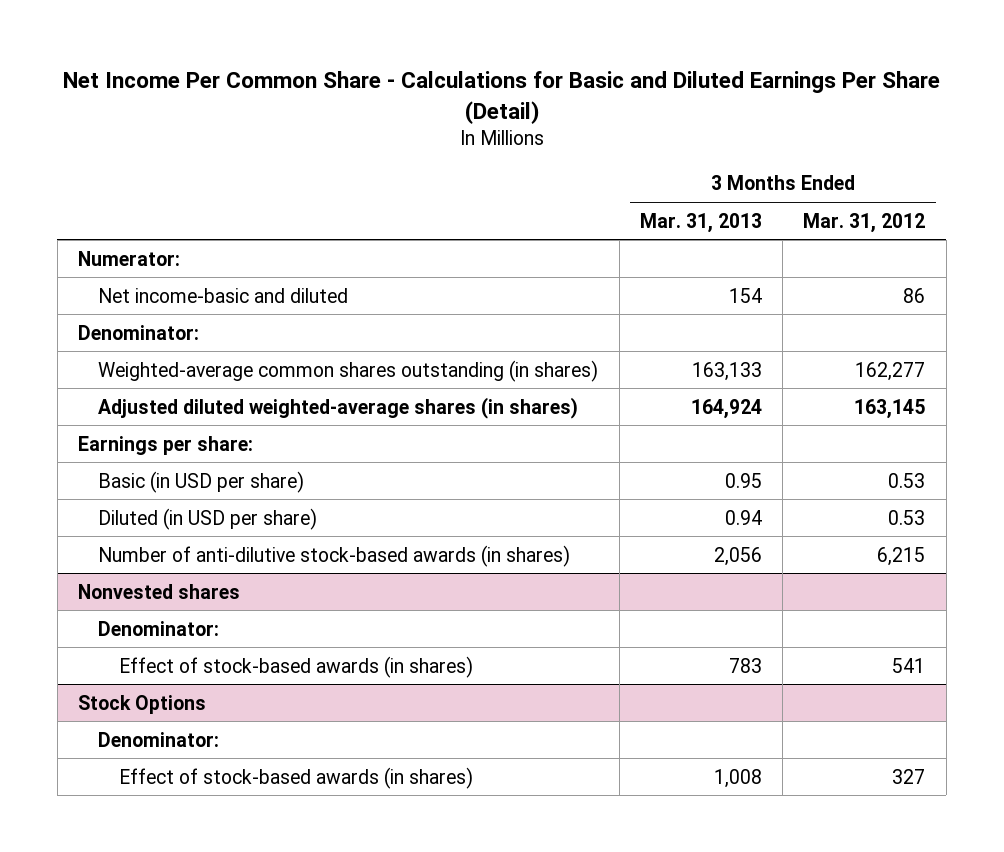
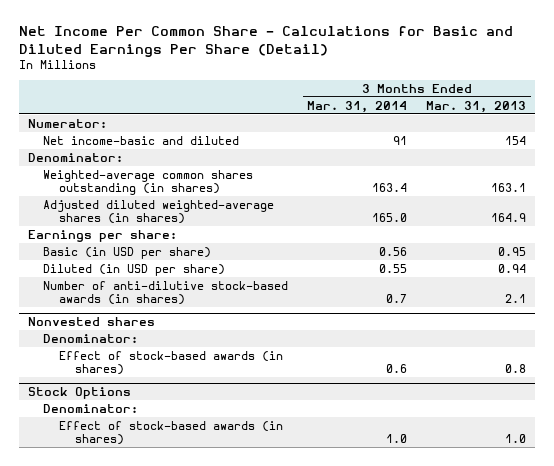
[803,212,926,233] Mar. 31, 2012 -> none
none -> [307,100,408,113] Mar. 31, 2014
[691,361,762,381] 163,133 -> [490,182,526,192] 163.1
[690,398,762,419] 164,924 -> [490,212,526,222] 164.9
[713,546,762,566] 2,056 -> [504,293,526,303] 2.1
[728,657,762,673] 783 -> [504,363,526,373] 0.8
[713,768,762,788] 1,008 -> [504,433,526,443] 1.0

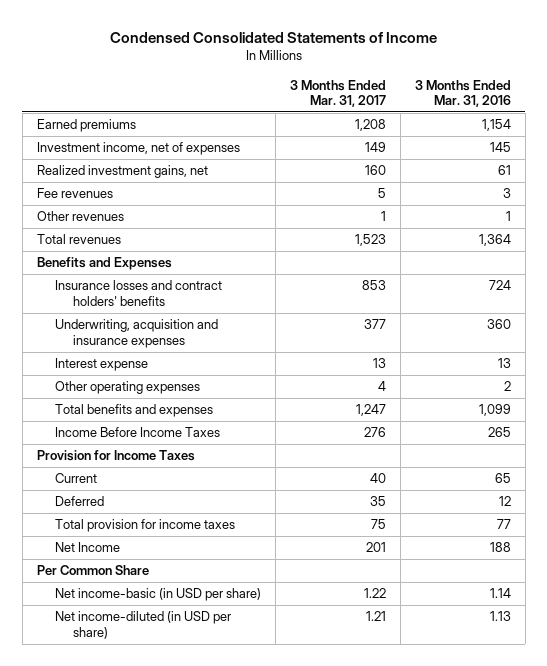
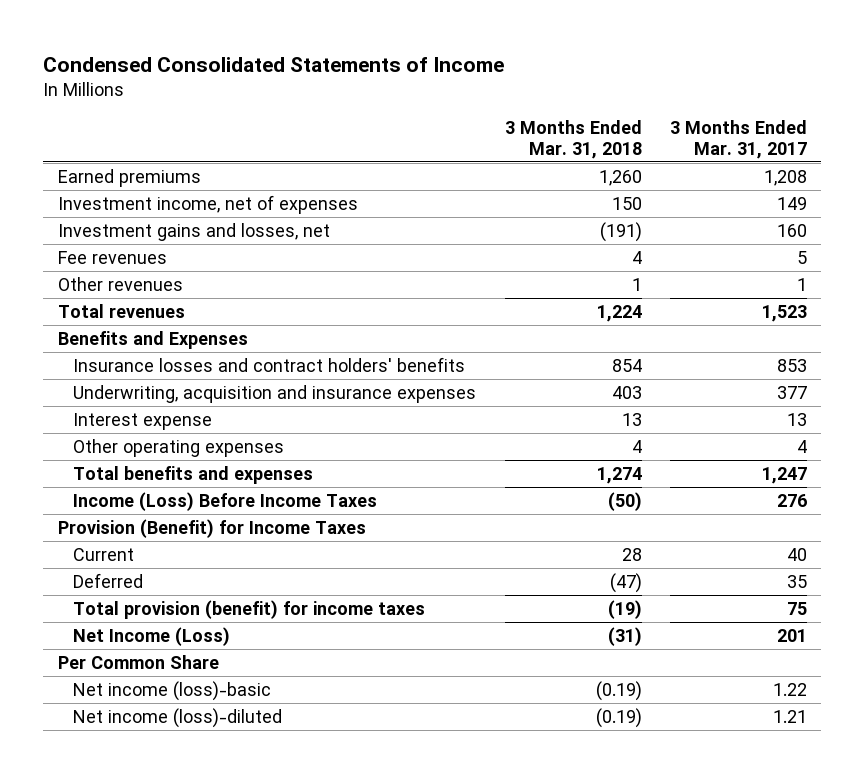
[414,79,511,108] 3 Months Ended Mar. 31, 2016 -> none
none -> [504,119,642,160] 3 Months Ended Mar. 31, 2018
[36,165,208,179] Realized investment gains, net -> [57,222,330,241] Investment gains and losses, net
[54,427,220,438] Income Before Income Taxes -> [73,491,378,511] Income (Loss) Before Income Taxes
[36,450,195,462] Provision for Income Taxes -> [57,518,366,538] Provision (Benefit) for Income Taxes
[54,519,235,533] Total provision for income taxes -> [73,599,426,619] Total provision (benefit) for income taxes
[54,542,120,553] Net Income -> [73,626,231,646] Net Income (Loss)
[54,588,261,602] Net income-basic (in USD per share) -> [73,680,272,701] Net income (loss)-basic
[54,611,231,639] Net income-diluted (in USD per share) -> [73,707,283,728] Net income (loss)-diluted

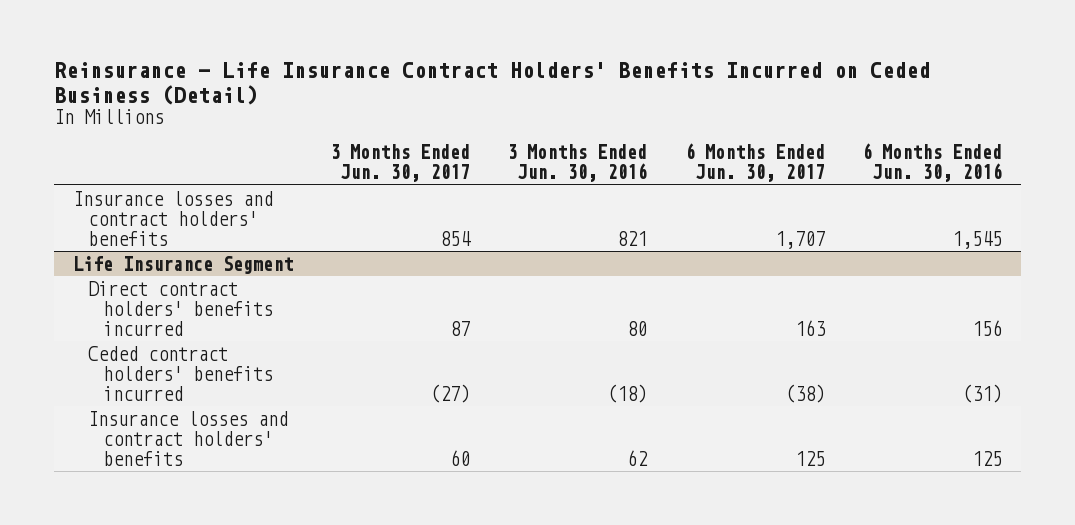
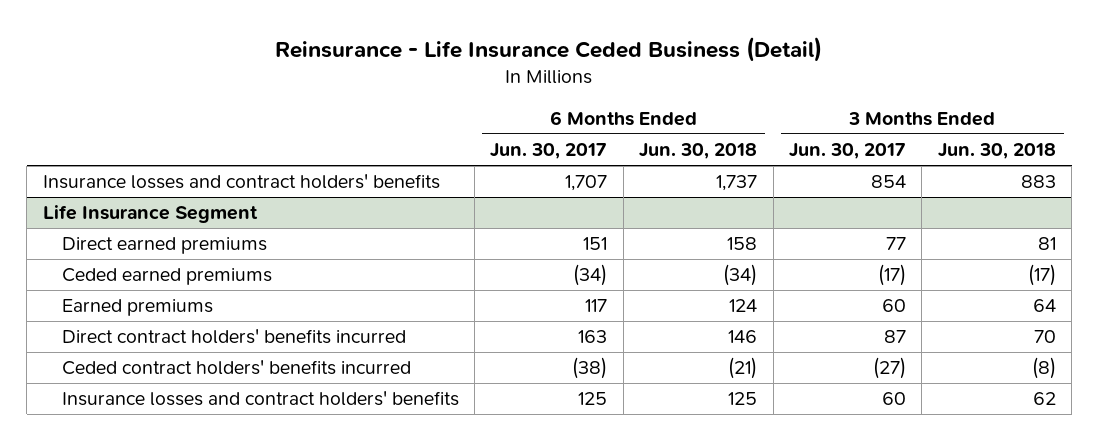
[53,62,930,105] Reinsurance - Life Insurance Contract Holders' Benefits Incurred on Ceded Business (Detail) -> [275,37,823,63] Reinsurance - Life Insurance Ceded Business (Detail)
[507,144,648,183] 3 Months Ended Jun. 30, 2016 -> none
[862,143,1003,183] 6 Months Ended Jun. 30, 2016 -> none
none -> [639,143,758,160] Jun. 30, 2018
none -> [937,143,1056,160] Jun. 30, 2018
none -> [61,237,267,255] Direct earned premiums
none -> [61,268,272,286] Ceded earned premiums
none -> [61,299,213,317] Earned premiums

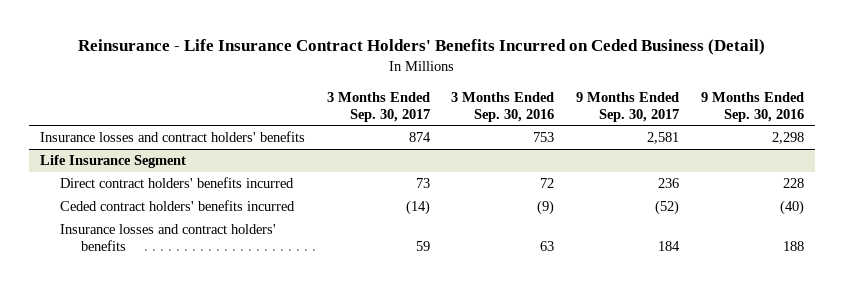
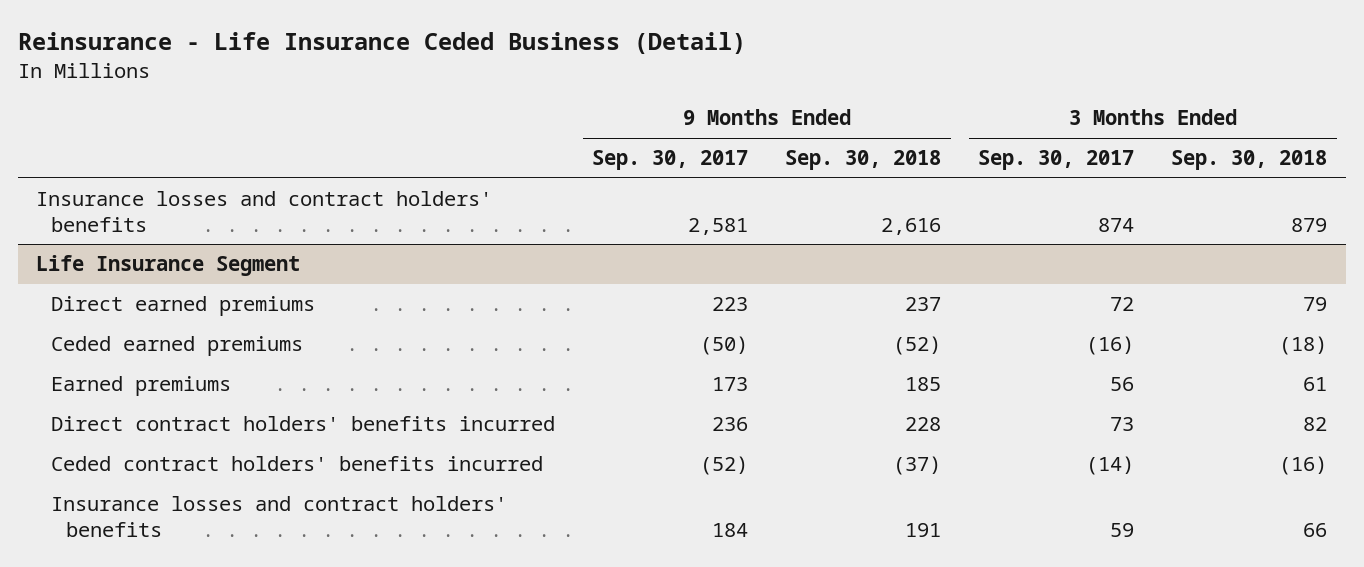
[77,39,765,56] Reinsurance - Life Insurance Contract Holders' Benefits Incurred on Ceded Business (Detail) -> [17,31,746,54] Reinsurance - Life Insurance Ceded Business (Detail)
[451,91,555,122] 3 Months Ended Sep. 30, 2016 -> none
[701,91,805,122] 9 Months Ended Sep. 30, 2016 -> none
none -> [785,150,942,171] Sep. 30, 2018
none -> [1171,150,1328,171] Sep. 30, 2018
none -> [51,296,316,317] Direct earned premiums
none -> [51,336,304,357] Ceded earned premiums
none -> [51,376,232,397] Earned premiums

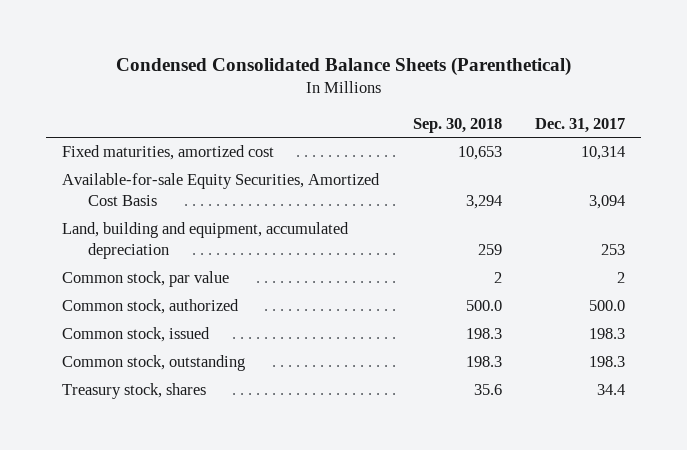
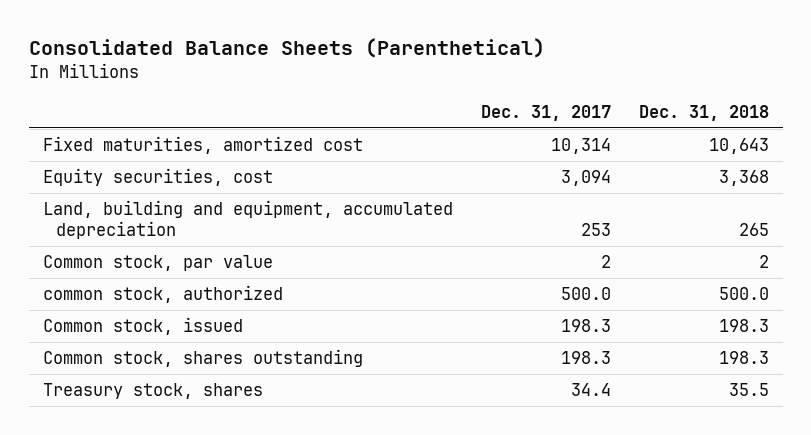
[115,57,571,77] Condensed Consolidated Balance Sheets (Parenthetical) -> [28,38,545,59] Consolidated Balance Sheets (Parenthetical)
[412,117,502,133] Sep. 30, 2018 -> none
none -> [638,104,769,121] Dec. 31, 2018
[62,173,381,207] Available-for-sale Equity Securities, Amortized Cost Basis -> [42,168,273,187] Equity securities, cost
[62,299,240,315] Common stock, authorized -> [42,285,283,304] common stock, authorized
[62,355,246,372] Common stock, outstanding -> [42,349,363,368] Common stock, shares outstanding

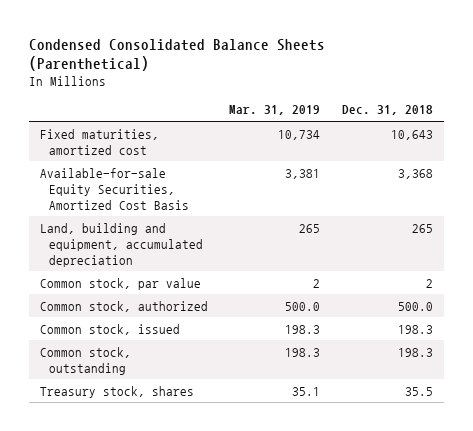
[28,38,545,59] Consolidated Balance Sheets (Parenthetical) -> [29,38,326,72] Condensed Consolidated Balance Sheets (Parenthetical)
[480,104,611,121] Dec. 31, 2017 -> none
none -> [229,105,321,116] Mar. 31, 2019
[42,168,273,187] Equity securities, cost -> [39,167,189,210] Available-for-sale Equity Securities, Amortized Cost Basis
[42,285,283,304] common stock, authorized -> [39,300,208,312] Common stock, authorized
[42,349,363,368] Common stock, shares outstanding -> [39,346,131,375] Common stock, outstanding

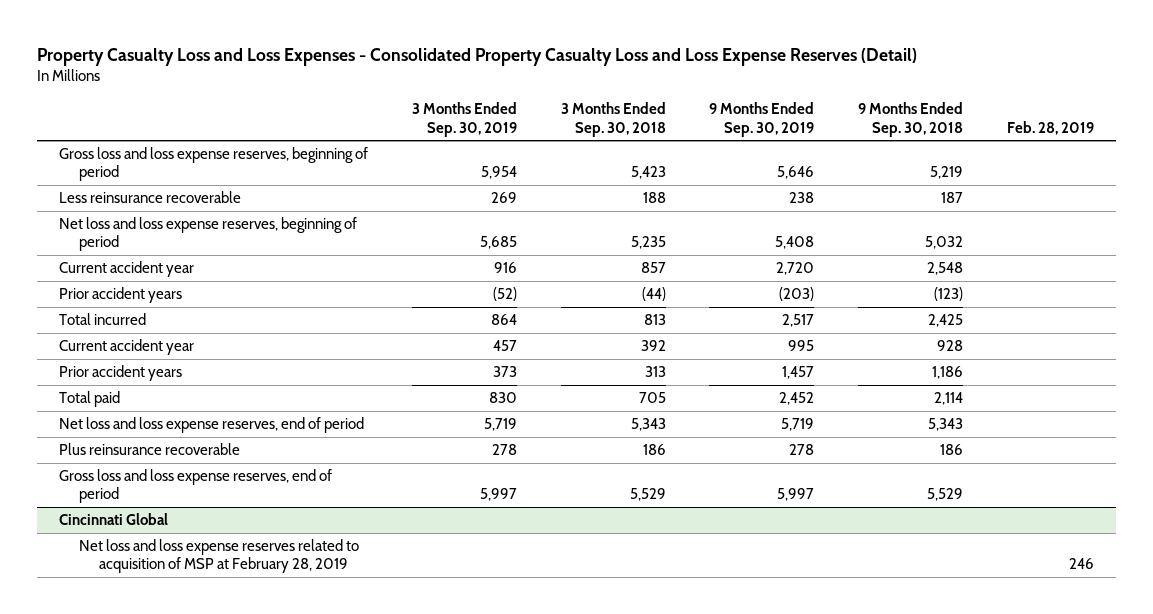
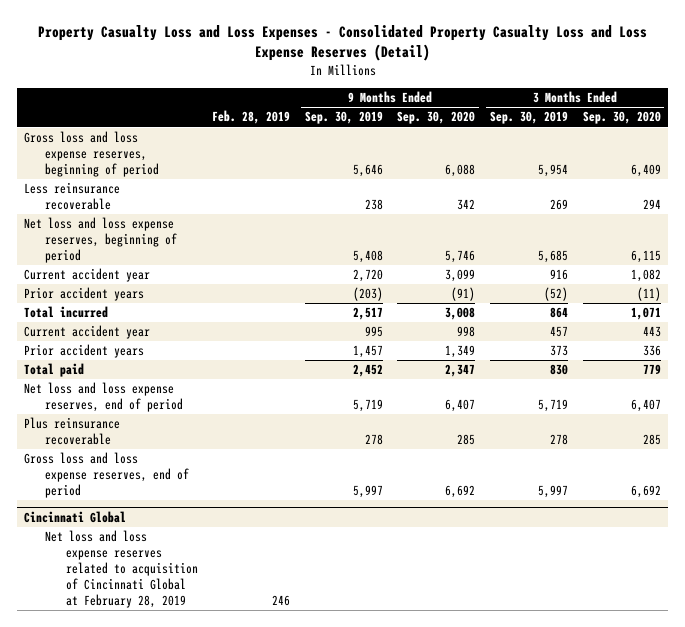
[560,102,666,137] 3 Months Ended Sep. 30, 2018 -> none
[858,102,964,137] 9 Months Ended Sep. 30, 2018 -> none
none -> [397,111,476,125] Sep. 30, 2020
none -> [582,111,661,125] Sep. 30, 2020
[79,539,360,574] Net loss and loss expense reserves related to acquisition of MSP at February 28, 2019 -> [45,530,198,608] Net loss and loss expense reserves related to acquisition of Cincinnati Global at February 28, 2019

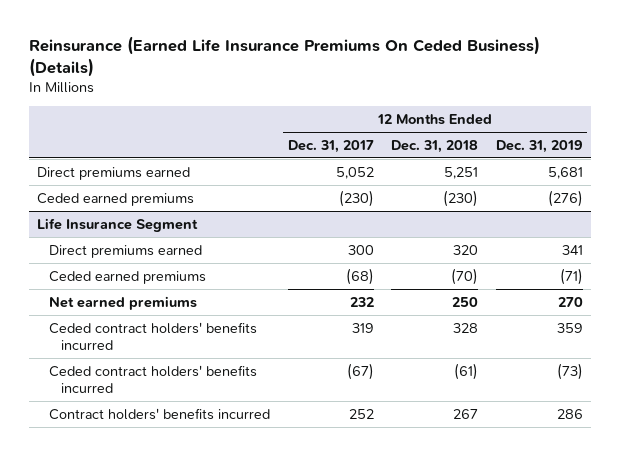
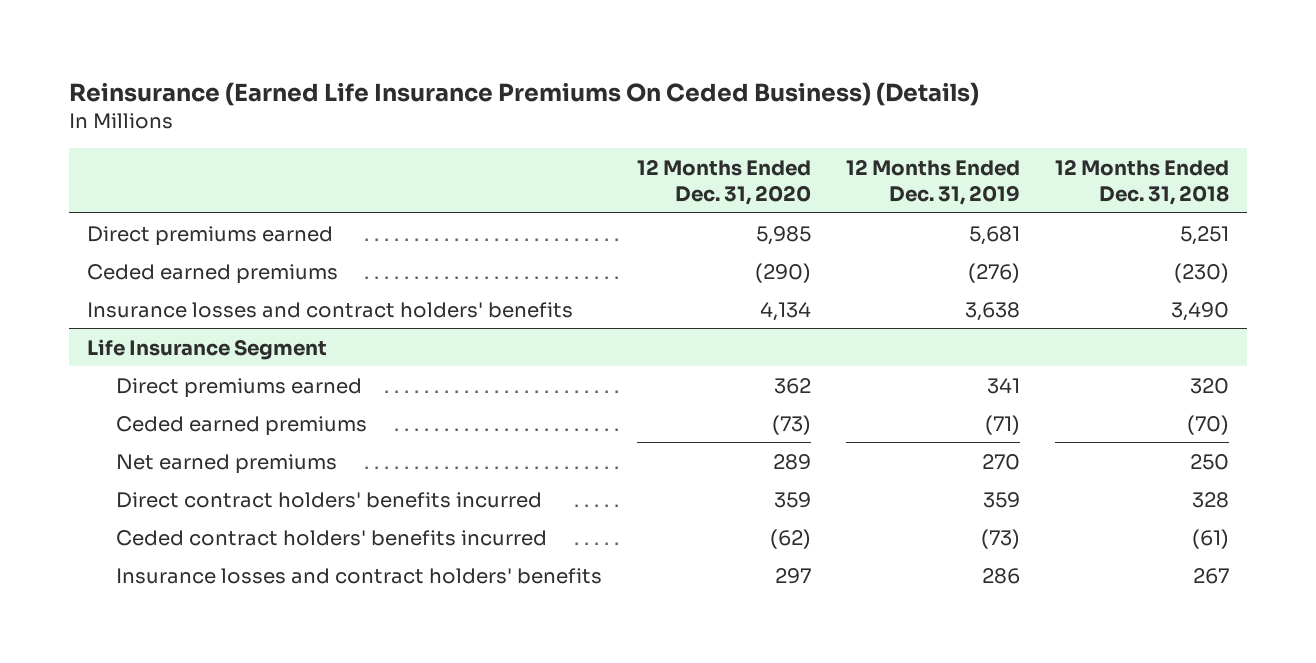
[287,139,374,153] Dec. 31, 2017 -> none
none -> [637,158,812,205] 12 Months Ended Dec. 31, 2020
none -> [87,301,574,318] Insurance losses and contract holders' benefits
[49,321,258,350] Ceded contract holders' benefits incurred -> [115,491,542,508] Direct contract holders' benefits incurred
[49,407,271,420] Contract holders' benefits incurred -> [115,567,602,584] Insurance losses and contract holders' benefits

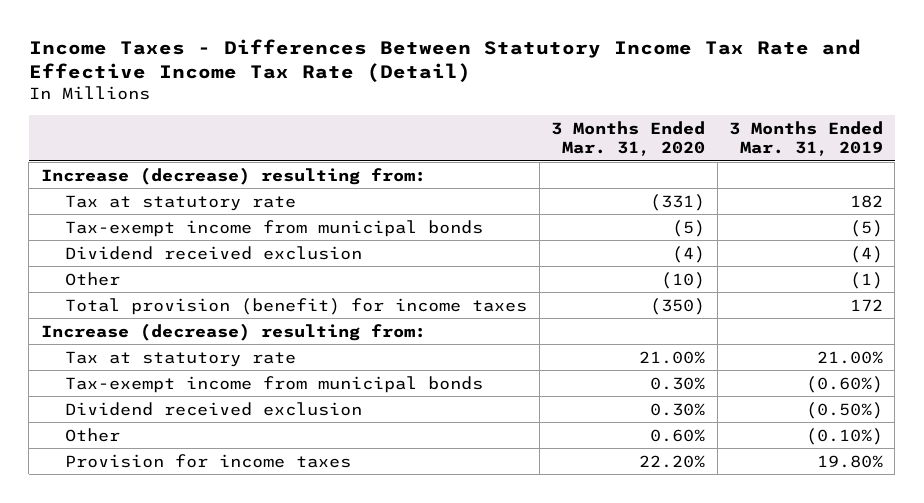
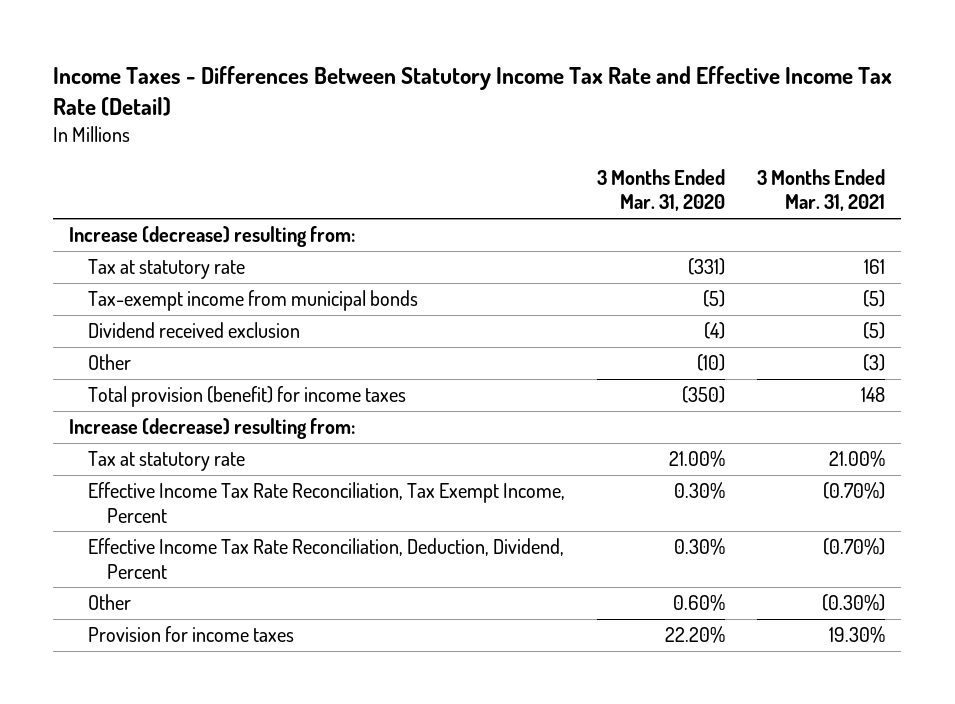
[729,120,884,157] 3 Months Ended Mar. 31, 2019 -> none
none -> [757,168,886,212] 3 Months Ended Mar. 31, 2021
[65,375,484,393] Tax-exempt income from municipal bonds -> [88,482,566,523] Effective Income Tax Rate Reconciliation, Tax Exempt Income, Percent
[65,401,363,416] Dividend received exclusion -> [88,538,565,579] Effective Income Tax Rate Reconciliation, Deduction, Dividend, Percent

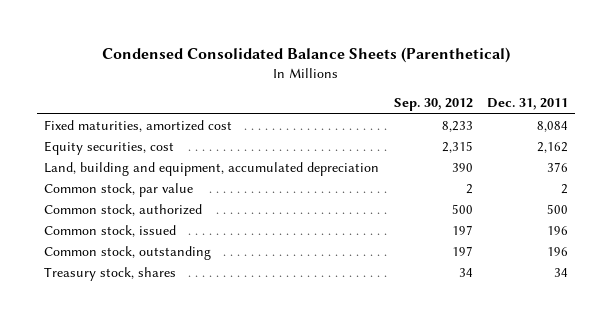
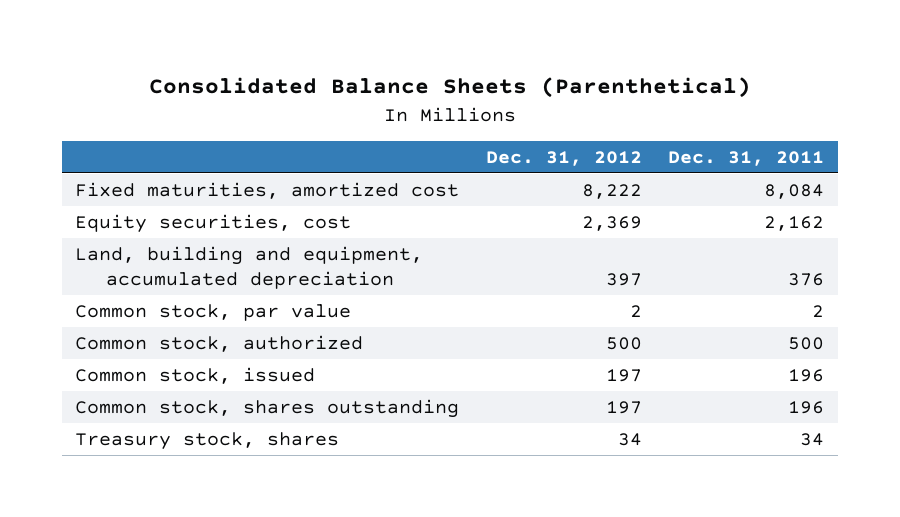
[102,47,511,64] Condensed Consolidated Balance Sheets (Parenthetical) -> [148,77,751,99] Consolidated Balance Sheets (Parenthetical)
[393,98,473,112] Sep. 30, 2012 -> none
none -> [485,150,642,166] Dec. 31, 2012
[44,246,212,261] Common stock, outstanding -> [75,398,460,418] Common stock, shares outstanding

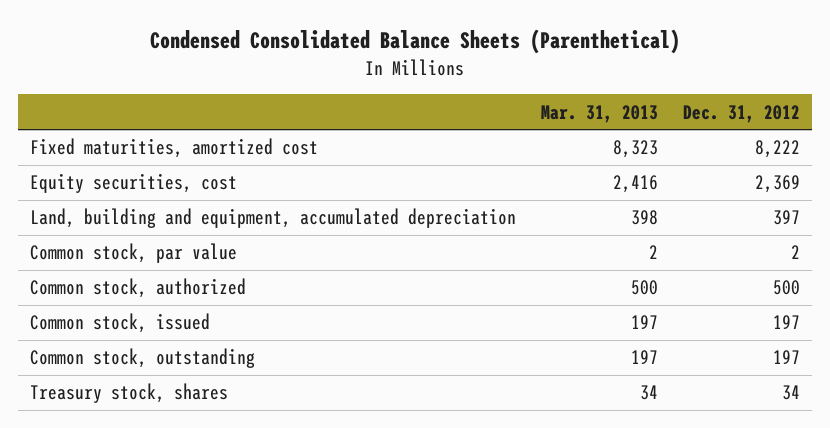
[148,77,751,99] Consolidated Balance Sheets (Parenthetical) -> [150,29,681,55] Condensed Consolidated Balance Sheets (Parenthetical)
[668,150,825,166] Dec. 31, 2011 -> none
none -> [541,104,659,123] Mar. 31, 2013
[75,398,460,418] Common stock, shares outstanding -> [30,348,256,369] Common stock, outstanding

